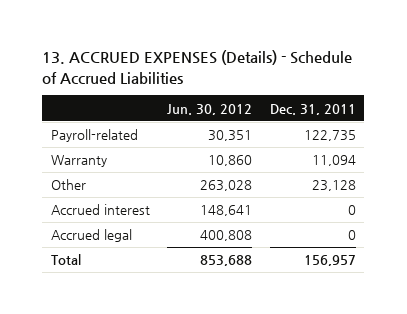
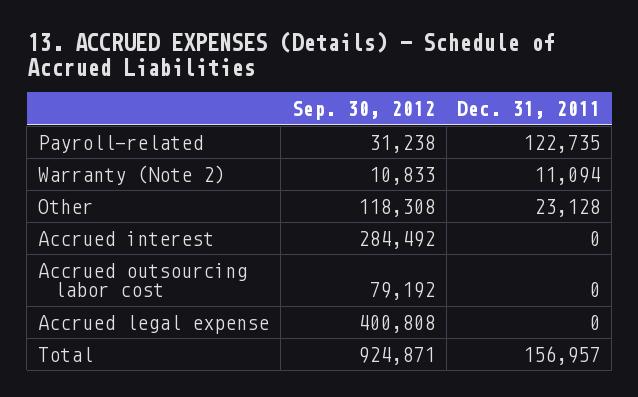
[167,103,253,115] Jun. 30, 2012 -> none
none -> [291,101,435,121] Sep. 30, 2012
[50,155,107,168] Warranty -> [37,164,225,185] Warranty (Note 2)
none -> [37,262,247,298] Accrued outsourcing labor cost
[50,229,132,243] Accrued legal -> [37,314,269,334] Accrued legal expense

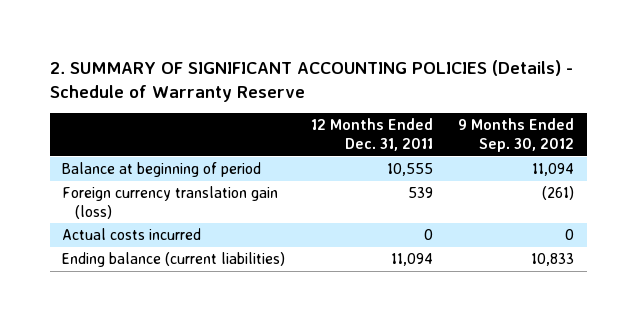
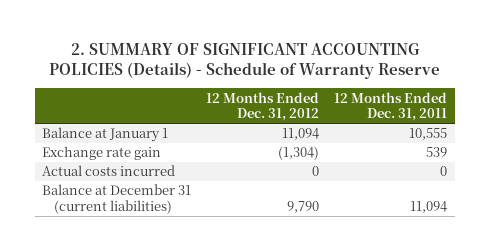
[458,118,575,152] 9 Months Ended Sep. 30, 2012 -> none
none -> [206,91,320,122] 12 Months Ended Dec. 31, 2012
[62,162,262,178] Balance at beginning of period -> [42,127,169,143] Balance at January 1
[62,186,279,219] Foreign currency translation gain (loss) -> [42,146,162,161] Exchange rate gain
[62,252,286,268] Ending balance (current liabilities) -> [42,184,192,214] Balance at December 31 (current liabilities)

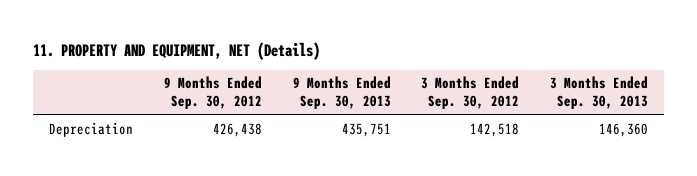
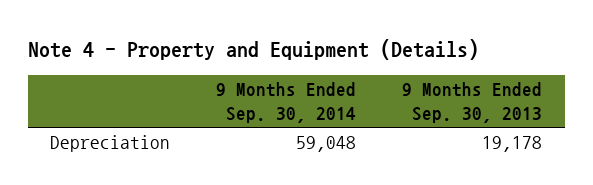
[33,41,321,60] 11. PROPERTY AND EQUIPMENT, NET (Details) -> [27,39,479,61] Note 4 - Property and Equipment (Details)
[163,76,262,110] 9 Months Ended Sep. 30, 2012 -> none
[421,76,520,110] 3 Months Ended Sep. 30, 2012 -> none
[550,76,649,110] 3 Months Ended Sep. 30, 2013 -> none
none -> [216,82,357,124] 9 Months Ended Sep. 30, 2014
[341,123,391,138] 435,751 -> [482,136,543,153] 19,178

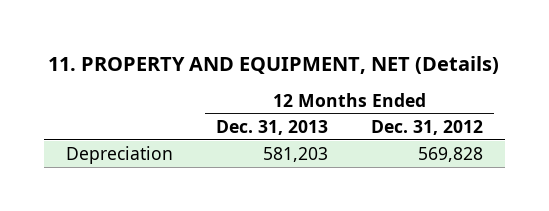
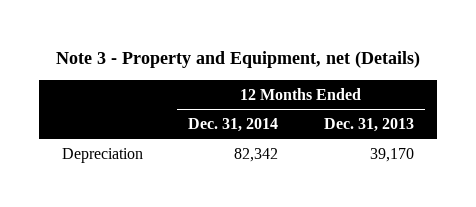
[48,55,500,74] 11. PROPERTY AND EQUIPMENT, NET (Details) -> [55,50,420,68] Note 3 - Property and Equipment, net (Details)
[371,119,484,135] Dec. 31, 2012 -> none
none -> [188,117,279,132] Dec. 31, 2014
[262,147,328,163] 581,203 -> [369,147,414,162] 39,170

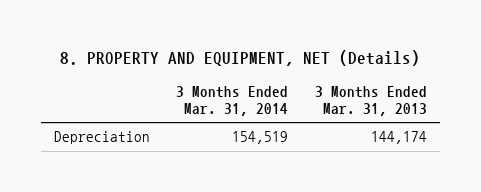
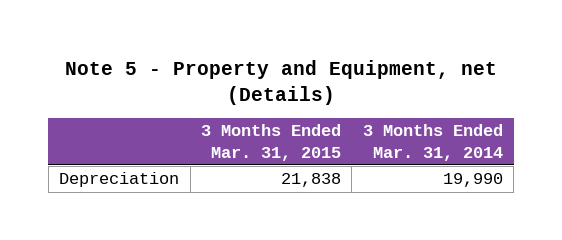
[60,49,421,66] 8. PROPERTY AND EQUIPMENT, NET (Details) -> [65,59,498,106] Note 5 - Property and Equipment, net (Details)
[314,85,427,116] 3 Months Ended Mar. 31, 2013 -> none
none -> [201,124,342,161] 3 Months Ended Mar. 31, 2015
[232,131,289,145] 154,519 -> [442,173,503,188] 19,990

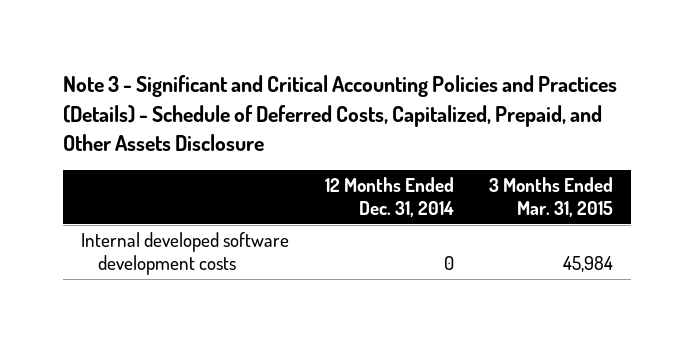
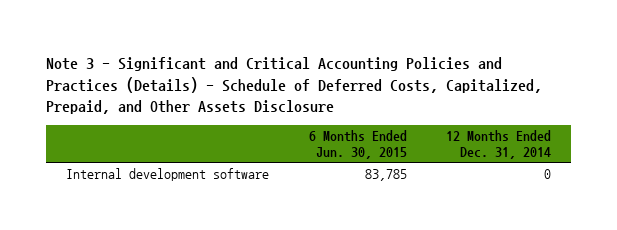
[489,177,614,218] 3 Months Ended Mar. 31, 2015 -> none
none -> [308,129,407,160] 6 Months Ended Jun. 30, 2015
[80,232,289,276] Internal developed software development costs -> [66,167,270,181] Internal development software

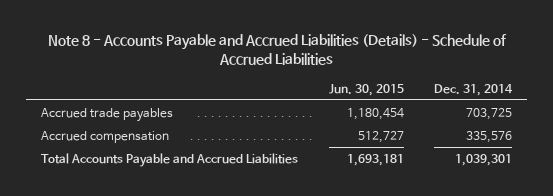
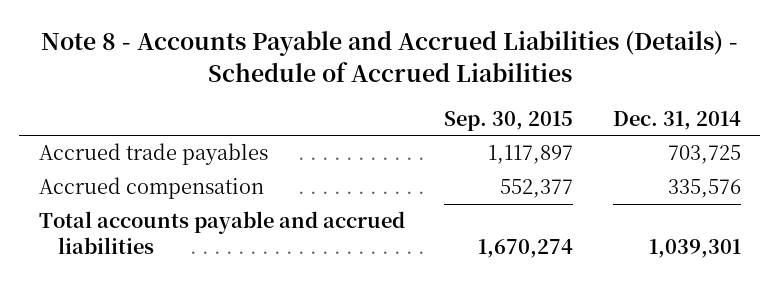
[328,83,404,96] Jun. 30, 2015 -> none
none -> [444,111,574,132] Sep. 30, 2015
[41,153,299,168] Total Accounts Payable and Accrued Liabilities -> [38,211,405,254] Total accounts payable and accrued liabilities

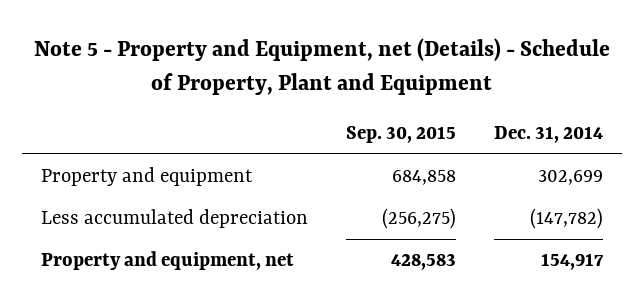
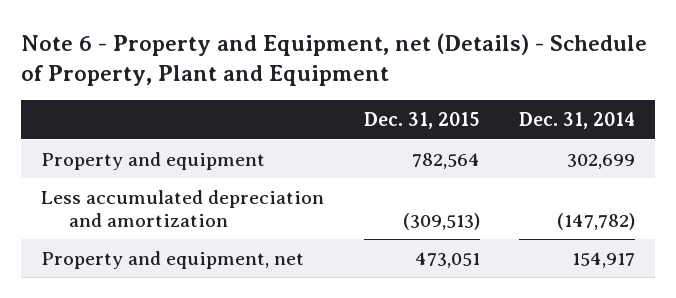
[34,37,611,95] Note 5 - Property and Equipment, net (Details) - Schedule of Property, Plant and Equipment -> [20,32,647,86] Note 6 - Property and Equipment, net (Details) - Schedule of Property, Plant and Equipment
[346,125,457,143] Sep. 30, 2015 -> none
none -> [363,112,480,130] Dec. 31, 2015
[41,209,309,229] Less accumulated depreciation -> [40,189,324,227] Less accumulated depreciation and amortization

